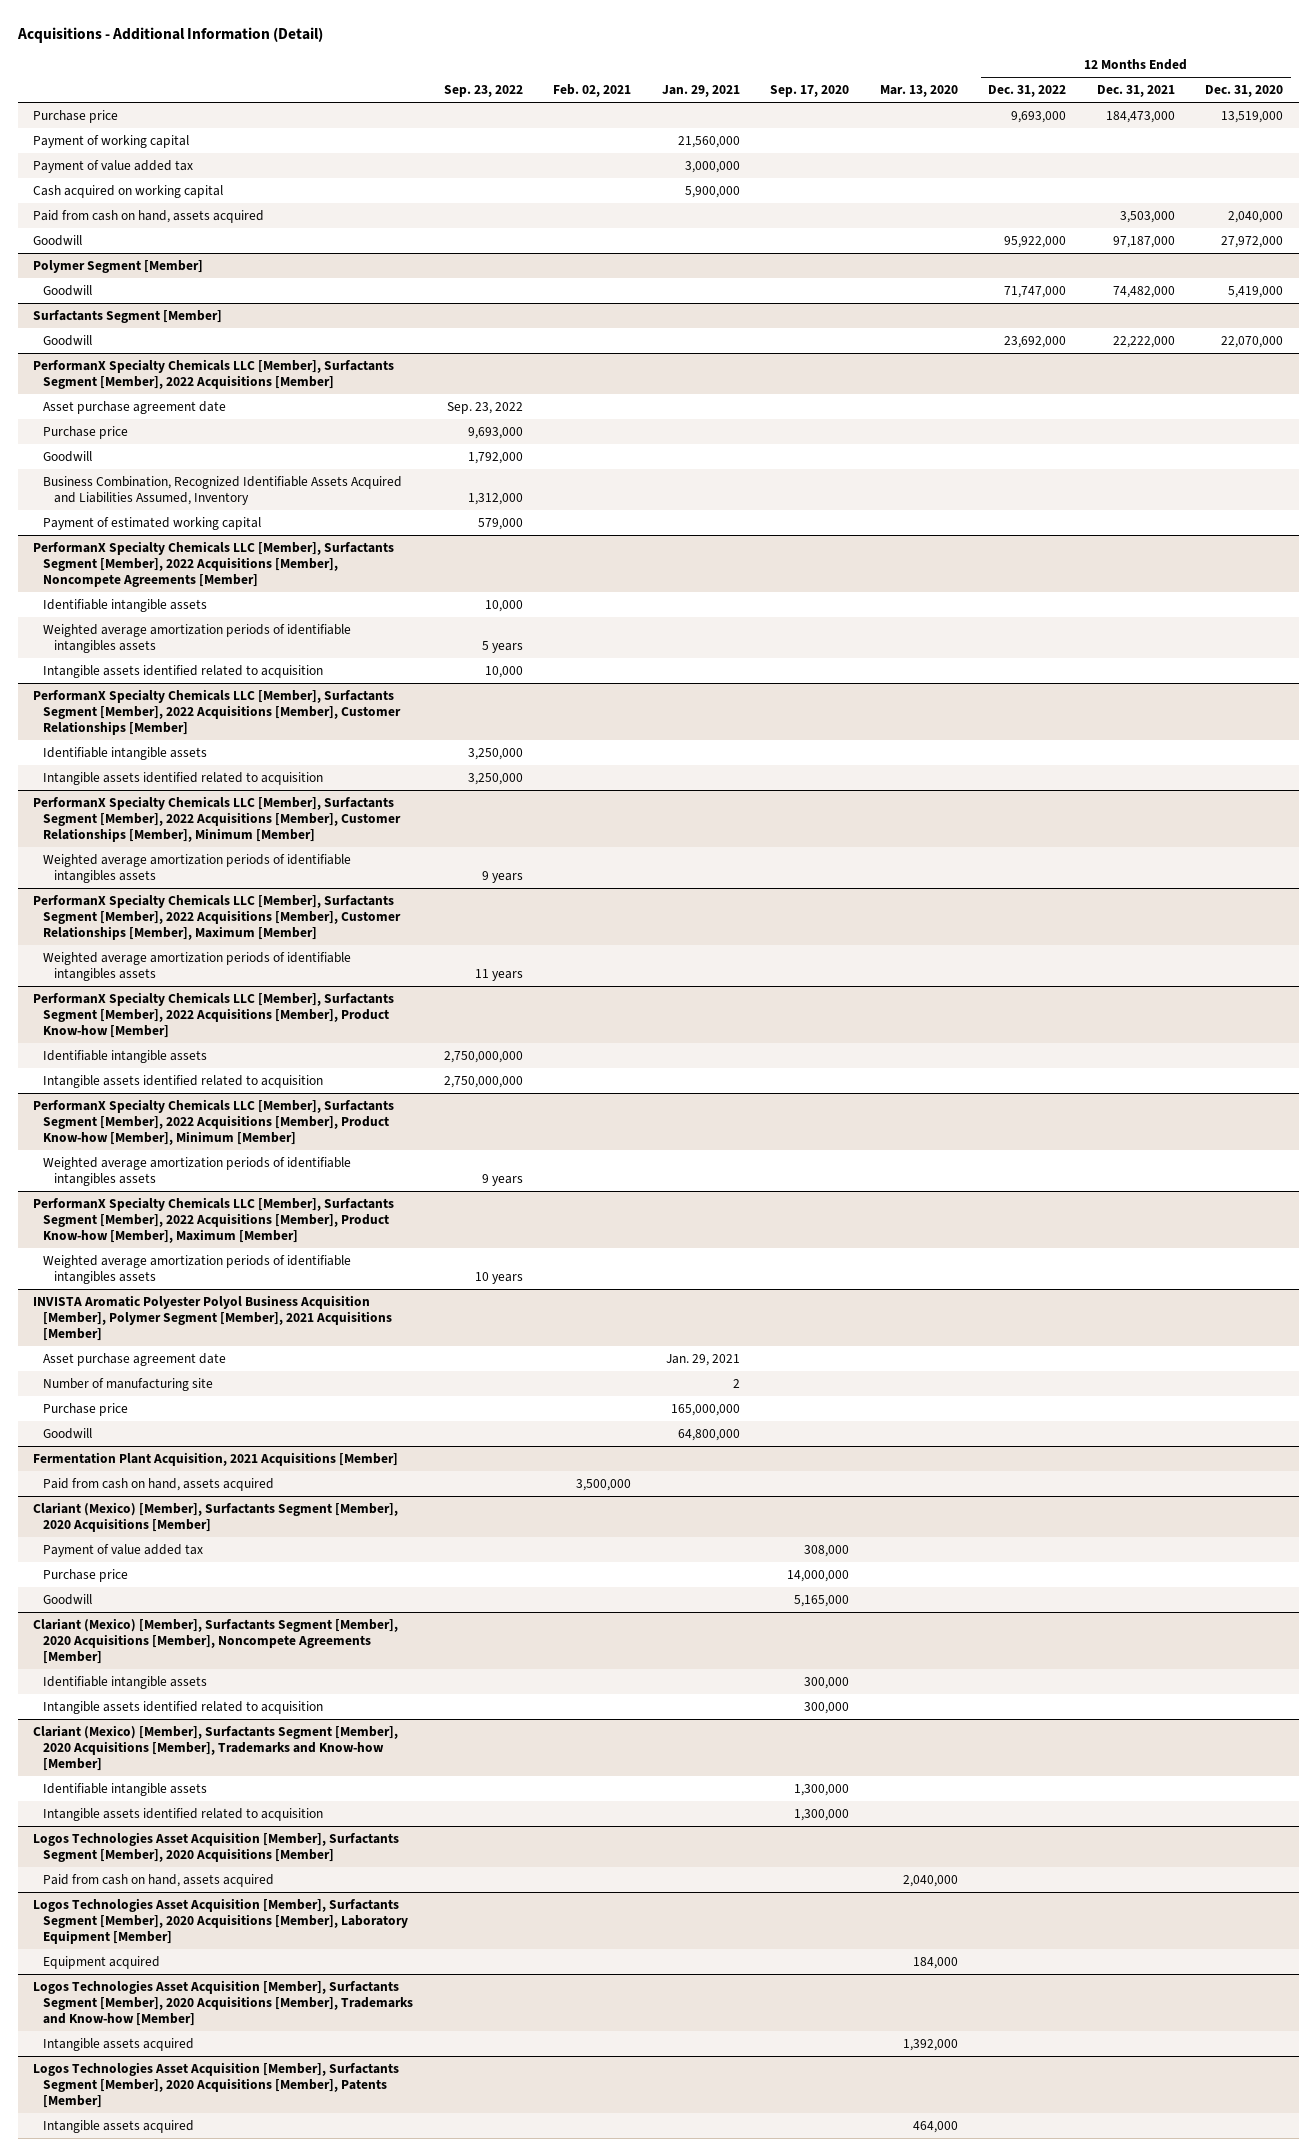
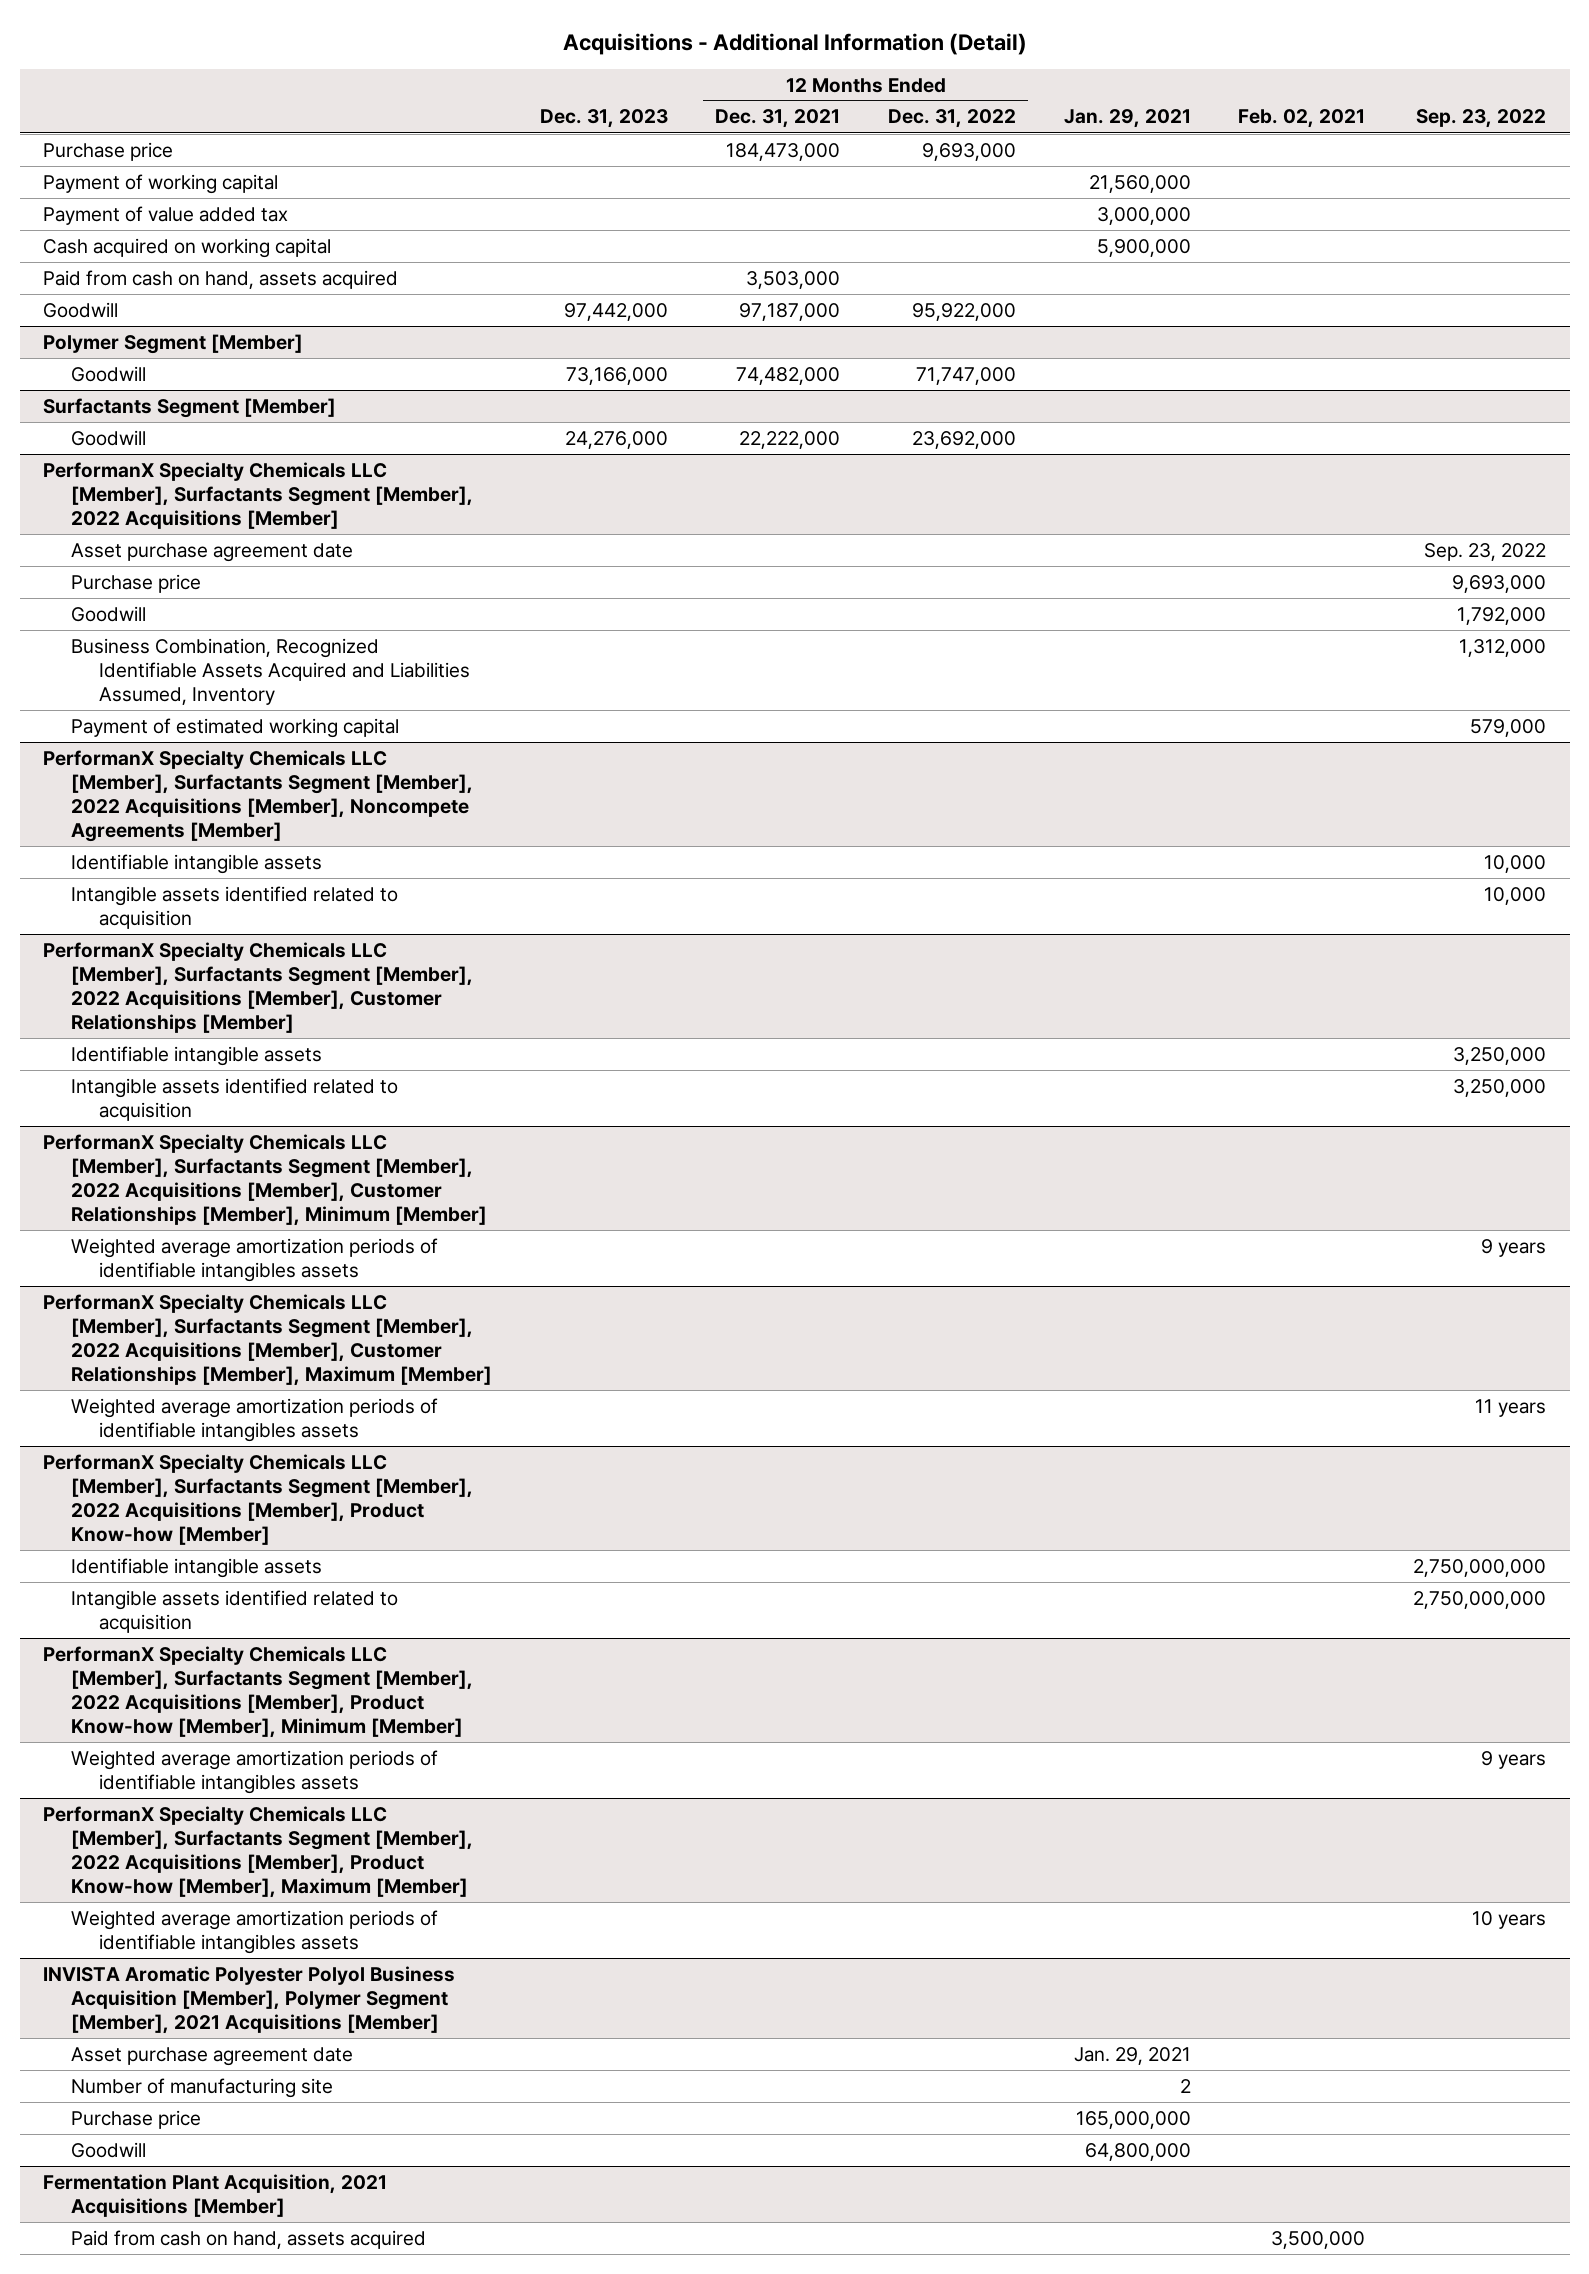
[770,85,850,98] Sep. 17, 2020 -> none
[879,85,958,98] Mar. 13, 2020 -> none
[1205,85,1284,98] Dec. 31, 2020 -> none
none -> [539,109,668,129] Dec. 31, 2023
[43,624,352,653] Weighted average amortization periods of identifiable intangibles assets -> none
[32,1502,398,1532] Clariant (Mexico) [Member], Surfactants Segment [Member], 2020 Acquisitions [Member] -> none
[43,1544,204,1558] Payment of value added tax -> none
[43,1569,129,1583] Purchase price -> none
[43,1594,93,1606] Goodwill -> none
[32,1618,398,1664] Clariant (Mexico) [Member], Surfactants Segment [Member], 2020 Acquisitions [Member], Noncompete Agreements [Member] -> none
[43,1676,208,1690] Identifiable intangible assets -> none
[43,1701,324,1715] Intangible assets identified related to acquisition -> none
[32,1725,398,1771] Clariant (Mexico) [Member], Surfactants Segment [Member], 2020 Acquisitions [Member], Trademarks and Know-how [Member] -> none
[43,1783,208,1797] Identifiable intangible assets -> none
[43,1808,324,1822] Intangible assets identified related to acquisition -> none
[32,1832,399,1862] Logos Technologies Asset Acquisition [Member], Surfactants Segment [Member], 2020 Acquisitions [Member] -> none
[43,1874,275,1888] Paid from cash on hand, assets acquired -> none
[32,1898,409,1944] Logos Technologies Asset Acquisition [Member], Surfactants Segment [Member], 2020 Acquisitions [Member], Laboratory Equipment [Member] -> none
[43,1956,161,1970] Equipment acquired -> none
[32,1980,414,2026] Logos Technologies Asset Acquisition [Member], Surfactants Segment [Member], 2020 Acquisitions [Member], Trademarks and Know-how [Member] -> none
[43,2038,195,2052] Intangible assets acquired -> none
[32,2062,399,2108] Logos Technologies Asset Acquisition [Member], Surfactants Segment [Member], 2020 Acquisitions [Member], Patents [Member] -> none
[43,2120,195,2134] Intangible assets acquired -> none

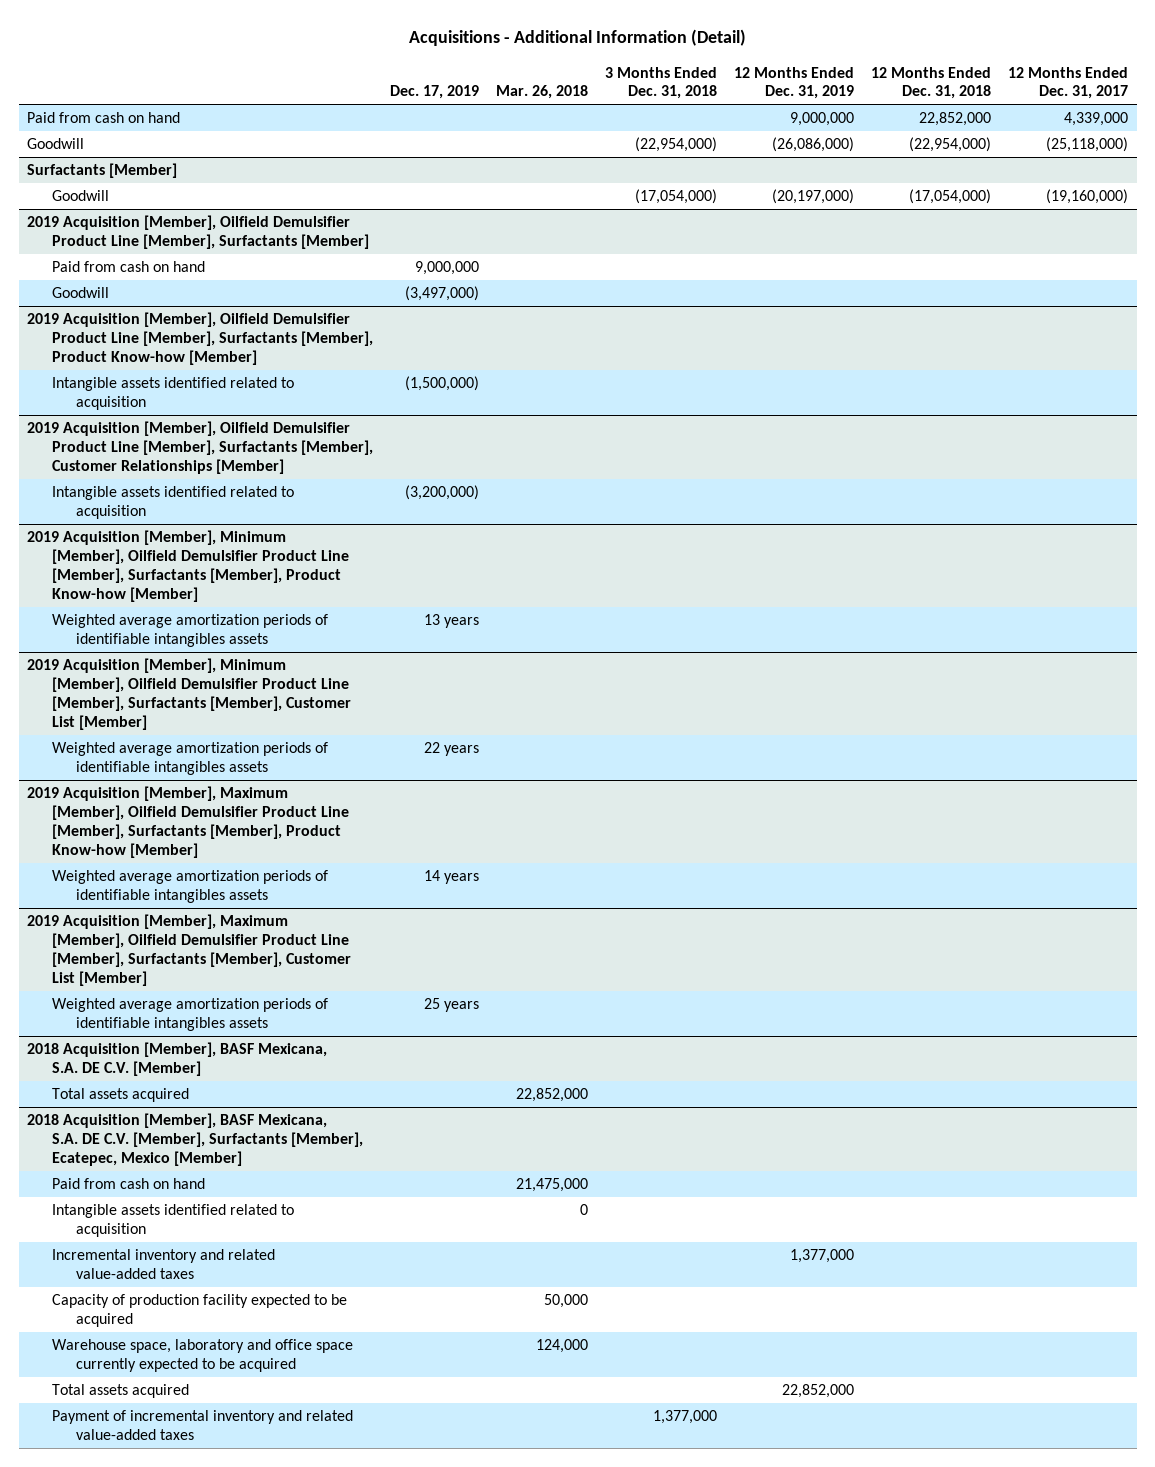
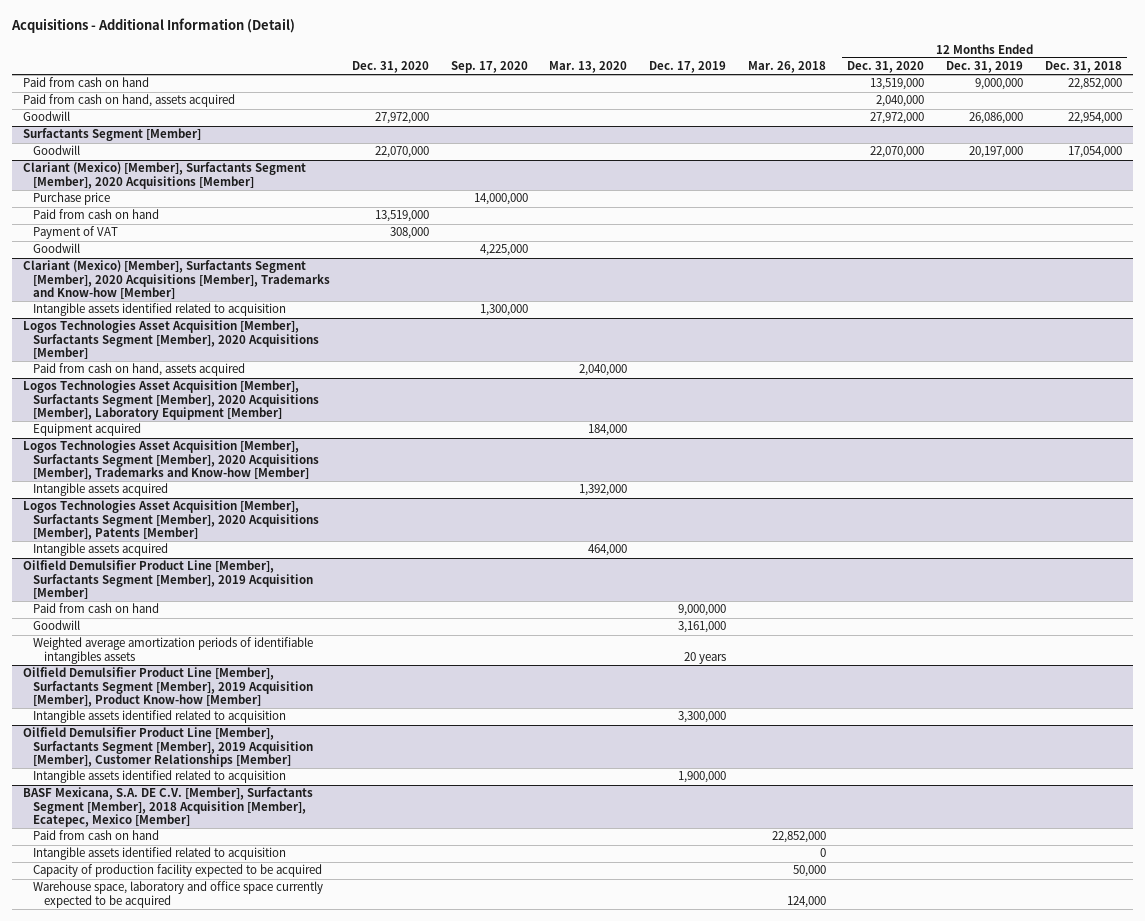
[604,66,717,100] 3 Months Ended Dec. 31, 2018 -> none
[1008,66,1129,100] 12 Months Ended Dec. 31, 2017 -> none
none -> [352,61,430,74] Dec. 31, 2020
none -> [450,61,528,74] Sep. 17, 2020
none -> [549,61,628,74] Mar. 13, 2020
none -> [847,61,925,74] Dec. 31, 2020
none -> [23,94,236,108] Paid from cash on hand, assets acquired
[771,137,854,153] (26,086,000) -> [969,112,1024,125] 26,086,000
[908,137,991,153] (22,954,000) -> [1067,112,1122,125] 22,954,000
[27,163,178,179] Surfactants [Member] -> [23,128,202,142] Surfactants Segment [Member]
[771,189,854,205] (20,197,000) -> [969,146,1024,159] 20,197,000
[908,189,991,205] (17,054,000) -> [1067,146,1122,159] 17,054,000
none -> [23,162,307,189] Clariant (Mexico) [Member], Surfactants Segment [Member], 2020 Acquisitions [Member]
none -> [33,192,111,206] Purchase price
none -> [33,209,160,220] Paid from cash on hand
none -> [33,226,119,240] Payment of VAT
none -> [33,243,81,254] Goodwill
none -> [23,260,331,300] Clariant (Mexico) [Member], Surfactants Segment [Member], 2020 Acquisitions [Member], Trademarks and Know-how [Member]
none -> [33,303,287,317] Intangible assets identified related to acquisition
none -> [23,320,320,360] Logos Technologies Asset Acquisition [Member], Surfactants Segment [Member], 2020 Acquisitions [Member]
none -> [33,363,246,377] Paid from cash on hand, assets acquired
none -> [23,380,320,421] Logos Technologies Asset Acquisition [Member], Surfactants Segment [Member], 2020 Acquisitions [Member], Laboratory Equipment [Member]
none -> [33,423,142,437] Equipment acquired
none -> [23,440,320,481] Logos Technologies Asset Acquisition [Member], Surfactants Segment [Member], 2020 Acquisitions [Member], Trademarks and Know-how [Member]
none -> [33,483,169,497] Intangible assets acquired
none -> [23,500,320,541] Logos Technologies Asset Acquisition [Member], Surfactants Segment [Member], 2020 Acquisitions [Member], Patents [Member]
none -> [33,543,169,557] Intangible assets acquired
[27,215,369,250] 2019 Acquisition [Member], Oilfield Demulsifier Product Line [Member], Surfactants [Member] -> [23,560,314,600] Oilfield Demulsifier Product Line [Member], Surfactants Segment [Member], 2019 Acquisition [Member]
[27,530,349,603] 2019 Acquisition [Member], Minimum [Member], Oilfield Demulsifier Product Line [Member], Surfactants [Member], Product Know-how [Member] -> none
[51,614,328,648] Weighted average amortization periods of identifiable intangibles assets -> none
[27,658,351,731] 2019 Acquisition [Member], Minimum [Member], Oilfield Demulsifier Product Line [Member], Surfactants [Member], Customer List [Member] -> none
[51,742,328,776] Weighted average amortization periods of identifiable intangibles assets -> none
[27,786,349,859] 2019 Acquisition [Member], Maximum [Member], Oilfield Demulsifier Product Line [Member], Surfactants [Member], Product Know-how [Member] -> none
[51,870,328,904] Weighted average amortization periods of identifiable intangibles assets -> none
[27,914,351,987] 2019 Acquisition [Member], Maximum [Member], Oilfield Demulsifier Product Line [Member], Surfactants [Member], Customer List [Member] -> none
[51,998,328,1032] Weighted average amortization periods of identifiable intangibles assets -> none
[27,1042,328,1077] 2018 Acquisition [Member], BASF Mexicana, S.A. DE C.V. [Member] -> none
[51,1088,189,1103] Total assets acquired -> none
[404,286,479,302] (3,497,000) -> [678,621,727,634] 3,161,000
none -> [33,637,314,664] Weighted average amortization periods of identifiable intangibles assets
[27,312,373,366] 2019 Acquisition [Member], Oilfield Demulsifier Product Line [Member], Surfactants [Member], Product Know-how [Member] -> [23,667,314,708] Oilfield Demulsifier Product Line [Member], Surfactants Segment [Member], 2019 Acquisition [Member], Product Know-how [Member]
[404,376,479,392] (1,500,000) -> [678,711,727,724] 3,300,000
[27,421,373,475] 2019 Acquisition [Member], Oilfield Demulsifier Product Line [Member], Surfactants [Member], Customer Relationships [Member] -> [23,727,314,768] Oilfield Demulsifier Product Line [Member], Surfactants Segment [Member], 2019 Acquisition [Member], Customer Relationships [Member]
[404,485,479,501] (3,200,000) -> [678,771,727,784] 1,900,000
[27,1113,363,1167] 2018 Acquisition [Member], BASF Mexicana, S.A. DE C.V. [Member], Surfactants [Member], Ecatepec, Mexico [Member] -> [23,787,314,828] BASF Mexicana, S.A. DE C.V. [Member], Surfactants Segment [Member], 2018 Acquisition [Member], Ecatepec, Mexico [Member]
[515,1178,588,1193] 21,475,000 -> [771,831,826,844] 22,852,000
[51,1249,275,1280] Incremental inventory and related value-added taxes -> none
[51,1384,189,1399] Total assets acquired -> none
[51,1410,353,1441] Payment of incremental inventory and related value-added taxes -> none

